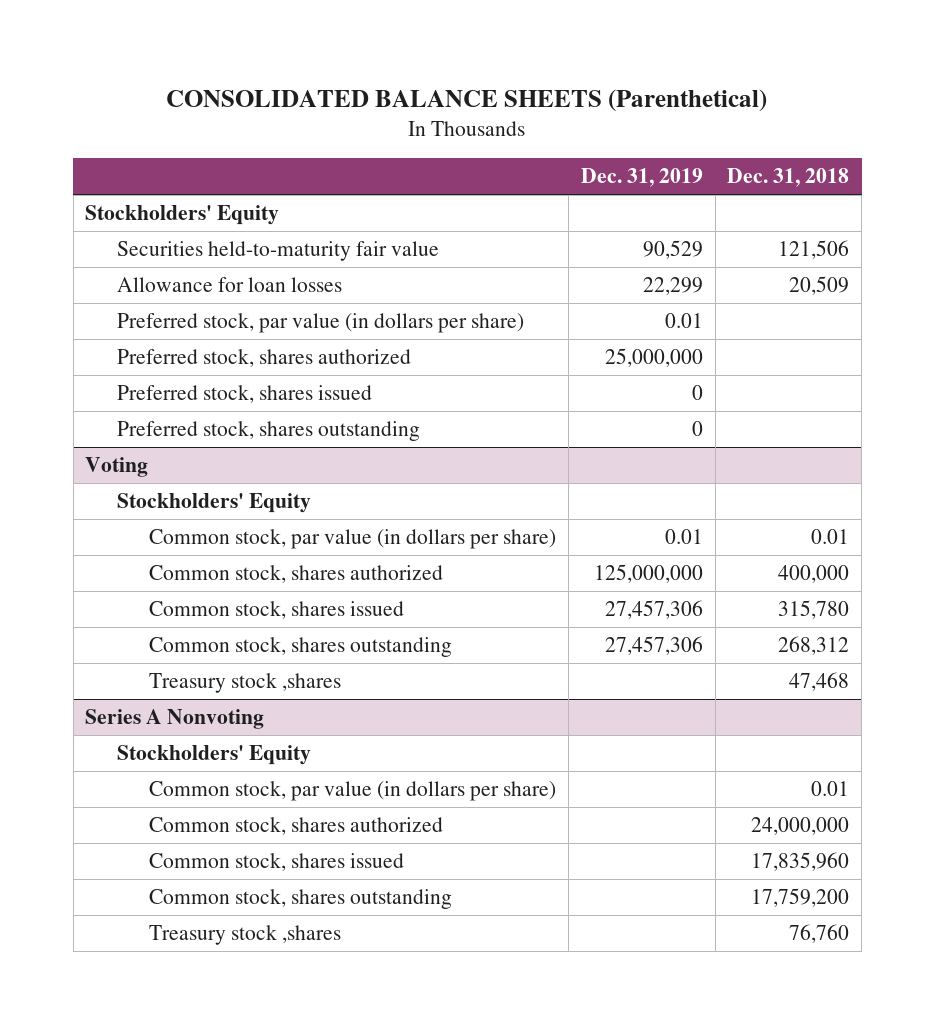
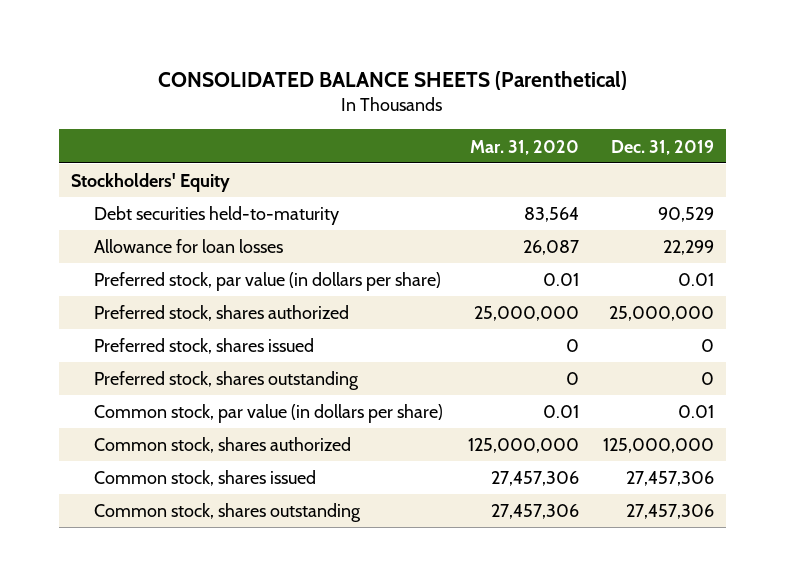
[727,168,850,188] Dec. 31, 2018 -> none
none -> [469,139,579,155] Mar. 31, 2020
[117,241,440,262] Securities held-to-maturity fair value -> [94,206,340,226] Debt securities held-to-maturity
[85,457,149,478] Voting -> none
[117,493,312,514] Stockholders' Equity -> none
[149,673,342,694] Treasury stock ,shares -> none
[85,709,265,730] Series A Nonvoting -> none
[117,745,312,766] Stockholders' Equity -> none
[149,781,557,802] Common stock, par value (in dollars per share) -> none
[149,817,444,836] Common stock, shares authorized -> none
[149,853,405,872] Common stock, shares issued -> none
[149,889,453,910] Common stock, shares outstanding -> none
[149,925,342,946] Treasury stock ,shares -> none

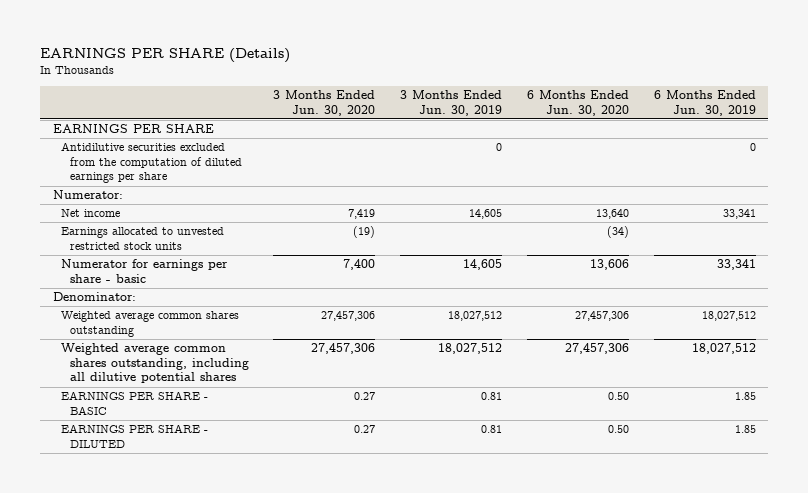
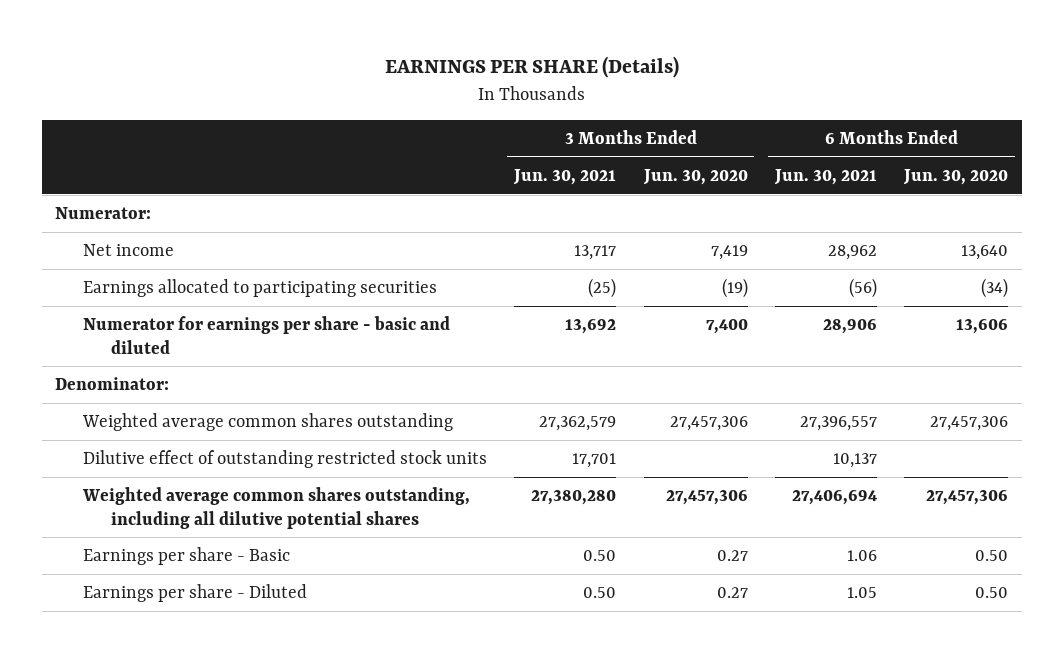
[400,90,503,116] 3 Months Ended Jun. 30, 2019 -> none
[653,90,756,116] 6 Months Ended Jun. 30, 2019 -> none
none -> [513,168,617,185] Jun. 30, 2021
none -> [773,168,877,185] Jun. 30, 2021
[52,124,214,134] EARNINGS PER SHARE -> none
[61,142,242,184] Antidilutive securities excluded from the computation of diluted earnings per share -> none
[61,227,225,250] Earnings allocated to unvested restricted stock units -> [83,279,438,298] Earnings allocated to participating securities
[61,259,229,283] Numerator for earnings per share - basic -> [83,316,451,354] Numerator for earnings per share - basic and diluted
none -> [83,450,488,469] Dilutive effect of outstanding restricted stock units
[61,391,209,415] EARNINGS PER SHARE - BASIC -> [83,547,291,566] Earnings per share - Basic
[61,424,209,448] EARNINGS PER SHARE - DILUTED -> [83,584,308,603] Earnings per share - Diluted

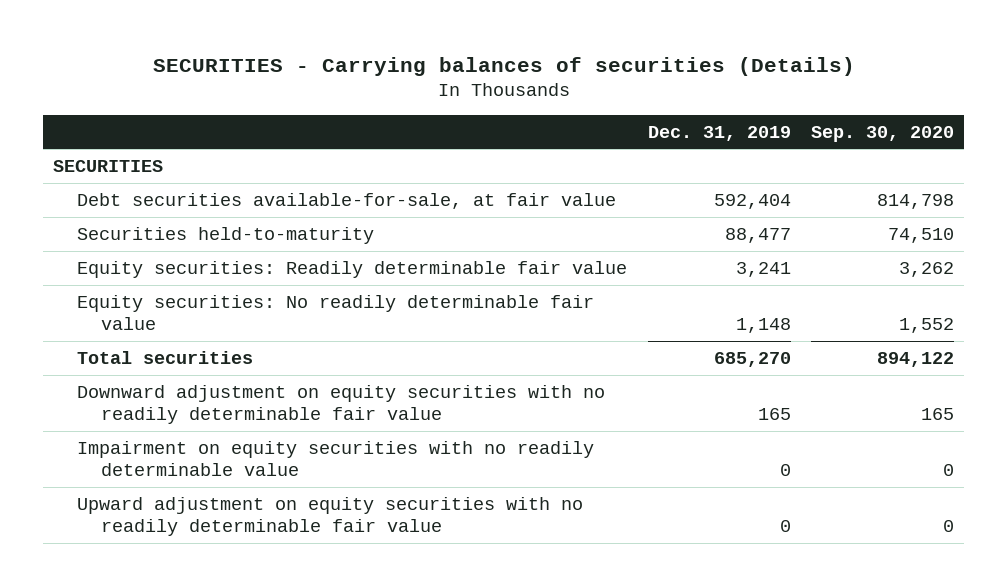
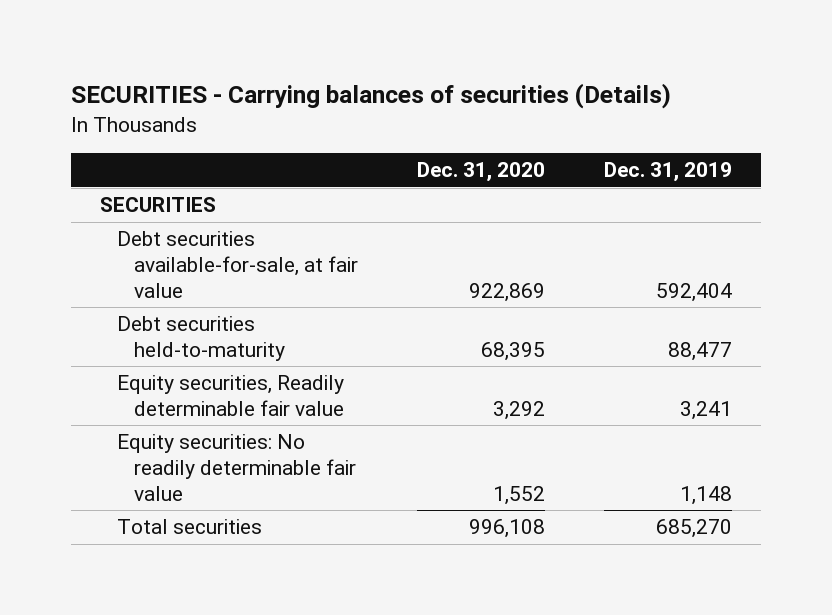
[811,125,955,142] Sep. 30, 2020 -> none
none -> [416,162,545,183] Dec. 31, 2020
[77,226,375,244] Securities held-to-maturity -> [117,316,286,361] Debt securities held-to-maturity
[77,260,628,278] Equity securities: Readily determinable fair value -> [117,375,345,416] Equity securities, Readily determinable fair value
[77,384,606,425] Downward adjustment on equity securities with no readily determinable fair value -> none
[77,440,595,477] Impairment on equity securities with no readily determinable value -> none
[77,496,584,537] Upward adjustment on equity securities with no readily determinable fair value -> none

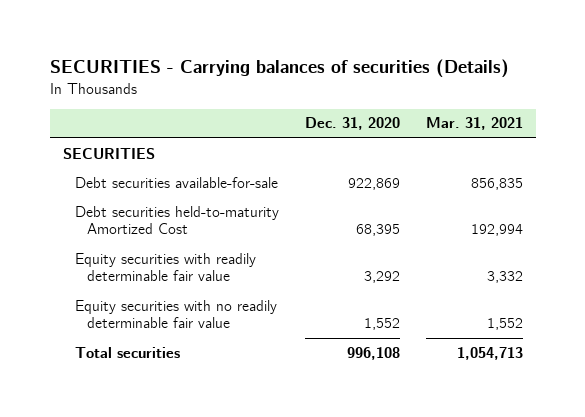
[603,162,732,183] Dec. 31, 2019 -> none
none -> [425,117,523,131] Mar. 31, 2021
[117,231,359,298] Debt securities available-for-sale, at fair value -> [74,176,278,188] Debt securities available-for-sale
[117,316,286,361] Debt securities held-to-maturity -> [74,205,279,235] Debt securities held-to-maturity Amortized Cost
[117,375,345,416] Equity securities, Readily determinable fair value -> [74,252,256,282] Equity securities with readily determinable fair value
[117,434,357,501] Equity securities: No readily determinable fair value -> [74,299,277,329] Equity securities with no readily determinable fair value

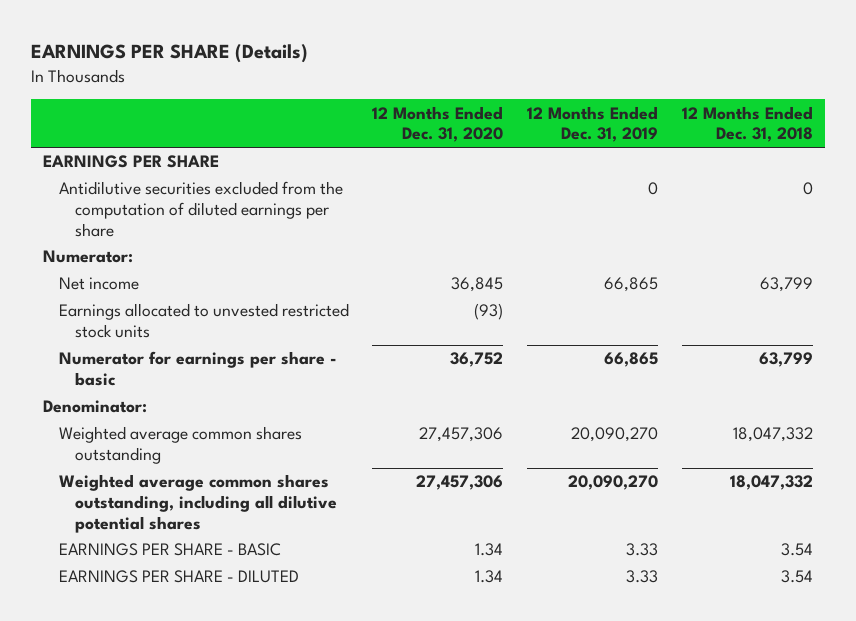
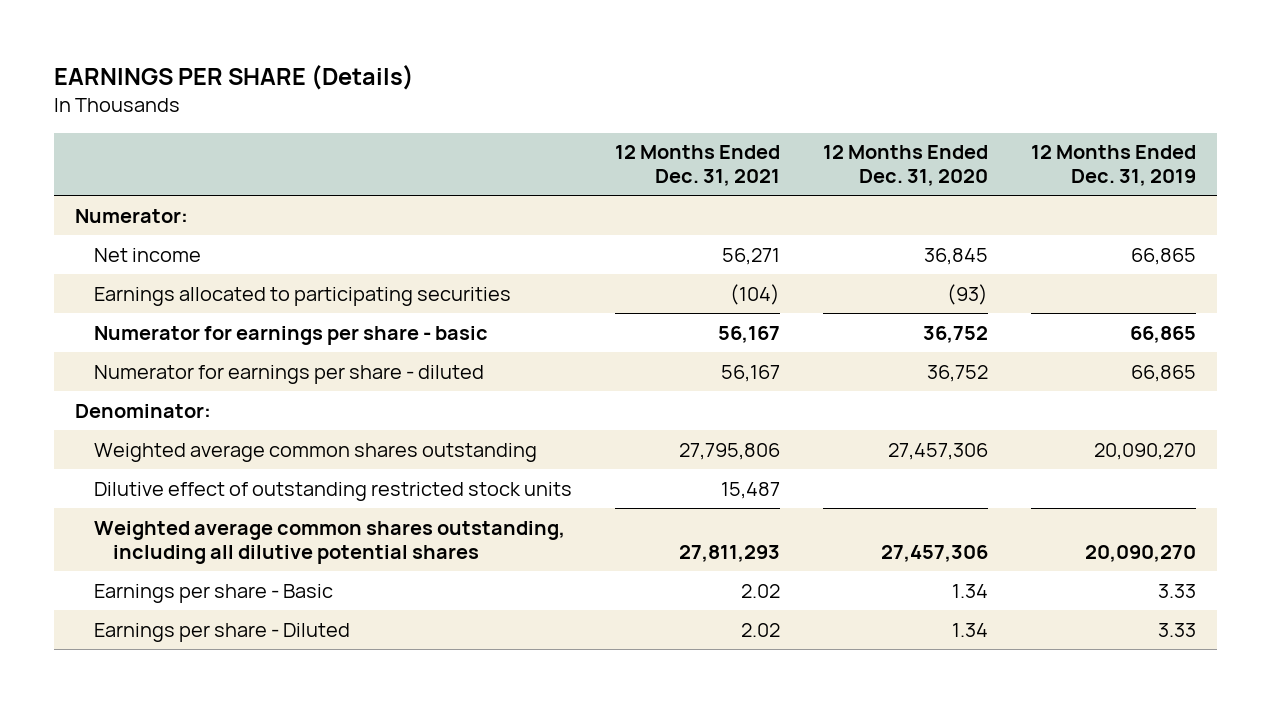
[682,105,814,143] 12 Months Ended Dec. 31, 2018 -> none
none -> [615,145,781,187] 12 Months Ended Dec. 31, 2021
[42,155,219,169] EARNINGS PER SHARE -> none
[58,181,343,237] Antidilutive securities excluded from the computation of diluted earnings per share -> none
[58,303,349,339] Earnings allocated to unvested restricted stock units -> [94,286,512,306] Earnings allocated to participating securities
none -> [94,364,485,384] Numerator for earnings per share - diluted
none -> [94,481,573,501] Dilutive effect of outstanding restricted stock units
[58,543,281,557] EARNINGS PER SHARE - BASIC -> [94,583,334,603] Earnings per share - Basic
[58,570,299,584] EARNINGS PER SHARE - DILUTED -> [94,622,351,642] Earnings per share - Diluted

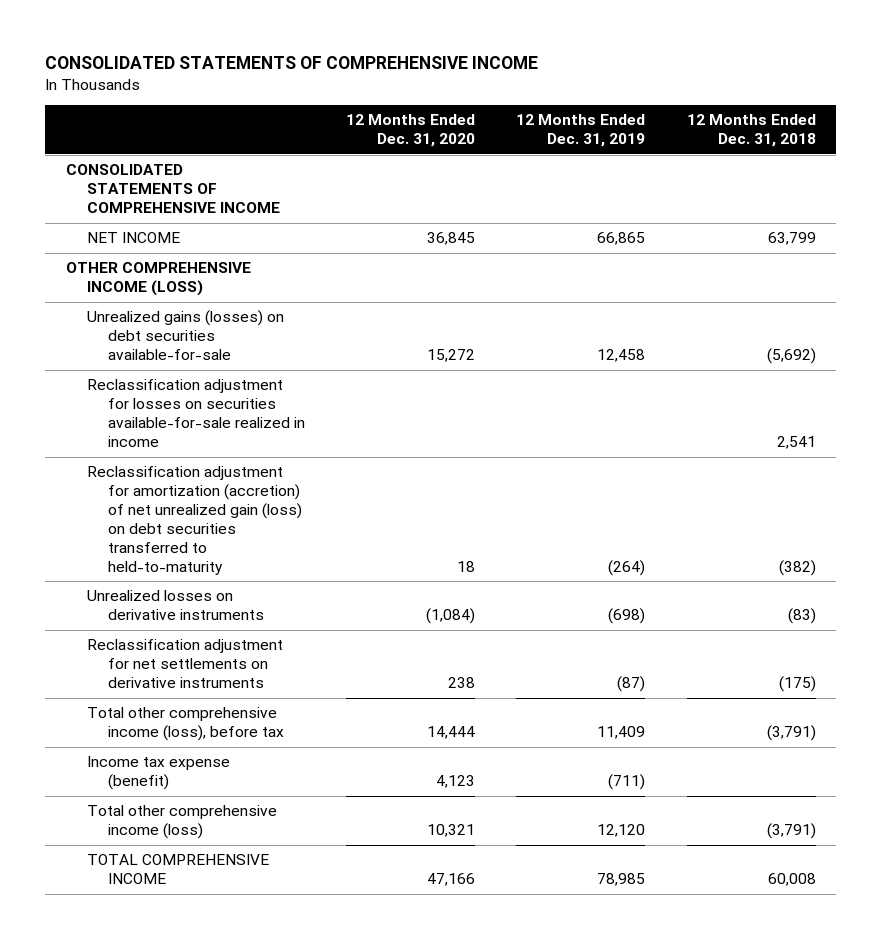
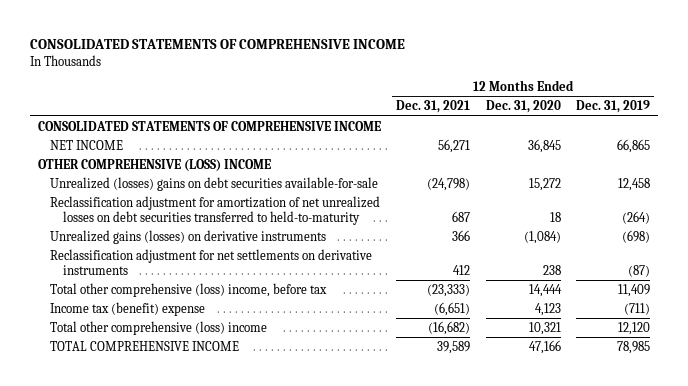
[686,114,816,148] 12 Months Ended Dec. 31, 2018 -> none
none -> [396,100,471,114] Dec. 31, 2021
[86,379,305,447] Reclassification adjustment for losses on securities available-for-sale realized in income -> none
[65,262,251,297] OTHER COMPREHENSIVE INCOME (LOSS) -> [37,158,271,172] OTHER COMPREHENSIVE (LOSS) INCOME
[86,310,284,361] Unrealized gains (losses) on debt securities available-for-sale -> [50,176,379,191] Unrealized (losses) gains on debt securities available-for-sale
[86,466,302,575] Reclassification adjustment for amortization (accretion) of net unrealized gain (loss) on debt securities transferred to held-to-maturity -> [50,195,381,225] Reclassification adjustment for amortization of net unrealized losses on debt securities transferred to held-to-maturity
[86,590,264,621] Unrealized losses on derivative instruments -> [50,229,327,244] Unrealized gains (losses) on derivative instruments
[86,707,284,742] Total other comprehensive income (loss), before tax -> [50,282,328,297] Total other comprehensive (loss) income, before tax
[86,756,230,791] Income tax expense (benefit) -> [50,301,206,316] Income tax (benefit) expense
[86,805,277,840] Total other comprehensive income (loss) -> [50,320,268,335] Total other comprehensive (loss) income

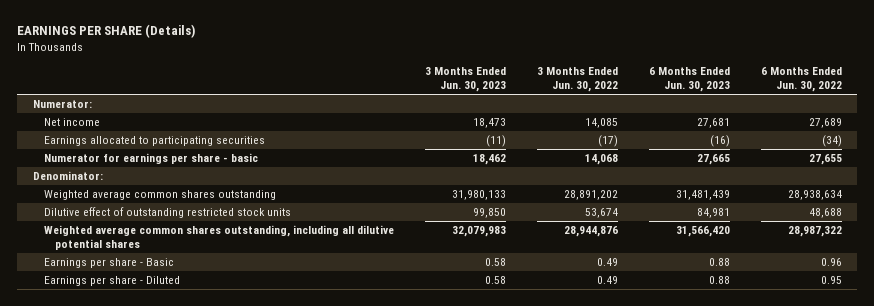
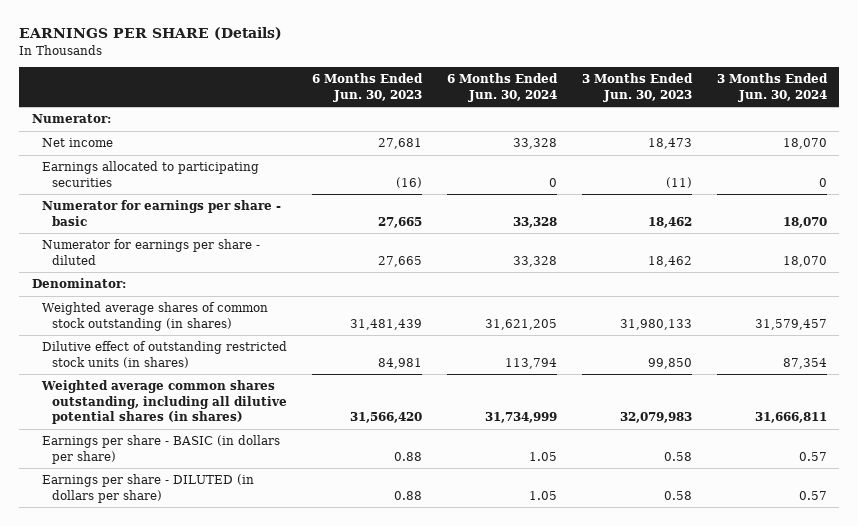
[536,67,618,93] 3 Months Ended Jun. 30, 2022 -> none
[760,67,842,93] 6 Months Ended Jun. 30, 2022 -> none
none -> [446,73,558,102] 6 Months Ended Jun. 30, 2024
none -> [716,73,828,102] 3 Months Ended Jun. 30, 2024
none -> [41,239,260,265] Numerator for earnings per share - diluted
[44,190,277,201] Weighted average common shares outstanding -> [41,302,268,331] Weighted average shares of common stock outstanding (in shares)
[44,207,292,219] Dilutive effect of outstanding restricted stock units -> [41,341,287,368] Dilutive effect of outstanding restricted stock units (in shares)
[44,225,395,251] Weighted average common shares outstanding, including all dilutive potential shares -> [40,380,287,425] Weighted average common shares outstanding, including all dilutive potential shares (in shares)
[44,258,175,269] Earnings per share - Basic -> [41,435,280,464] Earnings per share - BASIC (in dollars per share)
[44,276,181,287] Earnings per share - Diluted -> [41,474,254,503] Earnings per share - DILUTED (in dollars per share)

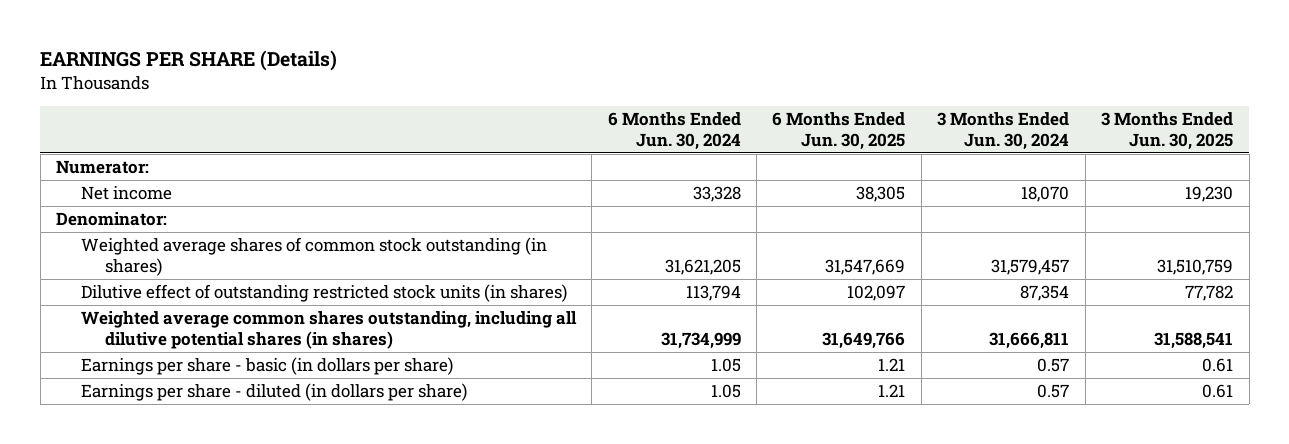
[311,73,423,102] 6 Months Ended Jun. 30, 2023 -> none
[581,73,693,102] 3 Months Ended Jun. 30, 2023 -> none
none -> [772,111,906,150] 6 Months Ended Jun. 30, 2025
none -> [1101,111,1234,150] 3 Months Ended Jun. 30, 2025
[41,161,259,187] Earnings allocated to participating securities -> none
[41,200,281,226] Numerator for earnings per share - basic -> none
[41,239,260,265] Numerator for earnings per share - diluted -> none
[41,435,280,464] Earnings per share - BASIC (in dollars per share) -> [80,357,453,376] Earnings per share - basic (in dollars per share)
[41,474,254,503] Earnings per share - DILUTED (in dollars per share) -> [80,383,467,402] Earnings per share - diluted (in dollars per share)

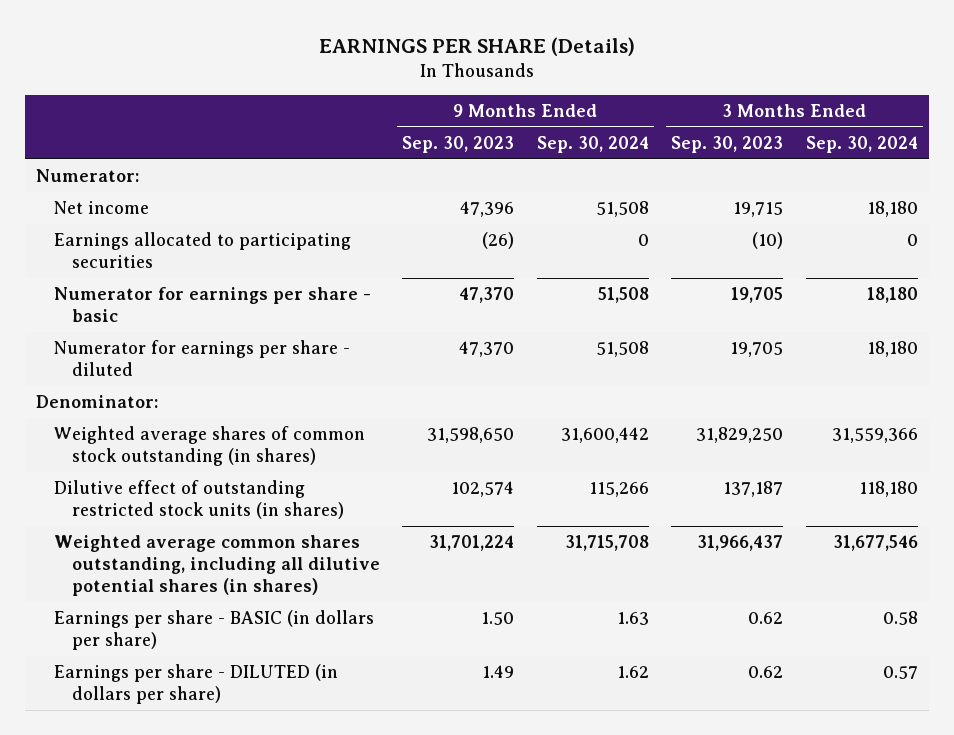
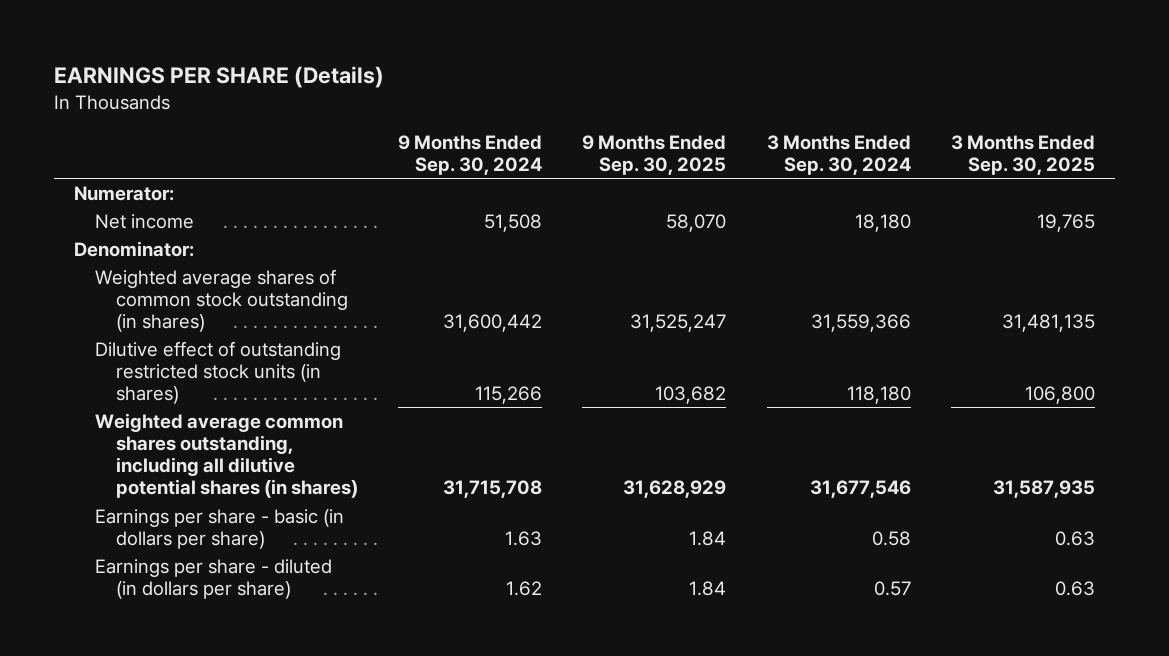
[402,135,515,153] Sep. 30, 2023 -> none
[671,135,784,153] Sep. 30, 2023 -> none
none -> [582,134,727,176] 9 Months Ended Sep. 30, 2025
none -> [950,134,1095,176] 3 Months Ended Sep. 30, 2025
[54,232,352,269] Earnings allocated to participating securities -> none
[54,287,372,323] Numerator for earnings per share - basic -> none
[54,340,351,377] Numerator for earnings per share - diluted -> none
[54,610,375,651] Earnings per share - BASIC (in dollars per share) -> [94,508,344,549] Earnings per share - basic (in dollars per share)
[54,664,339,705] Earnings per share - DILUTED (in dollars per share) -> [94,558,332,599] Earnings per share - diluted (in dollars per share)

